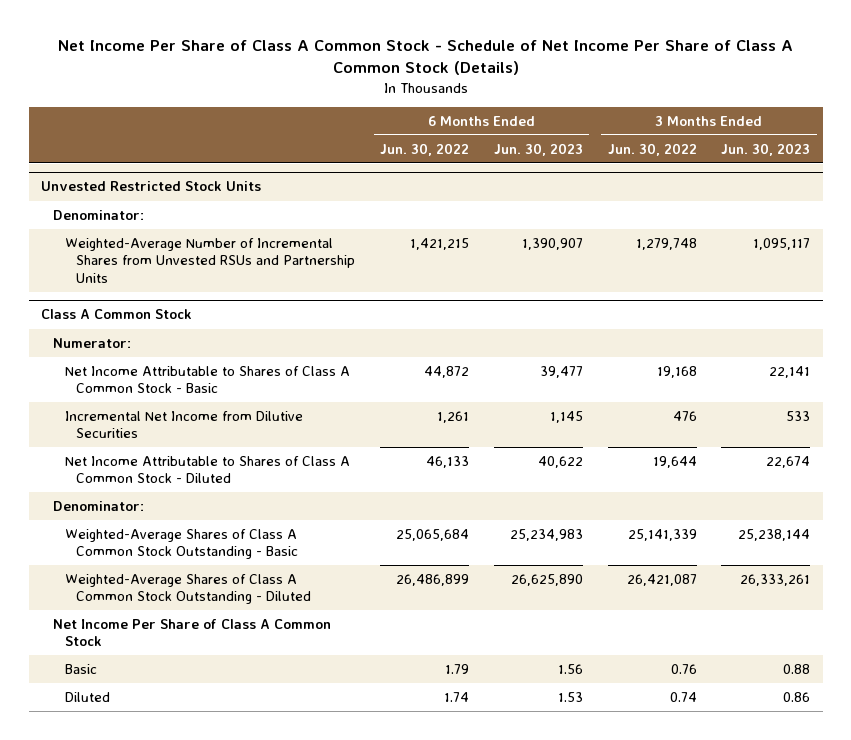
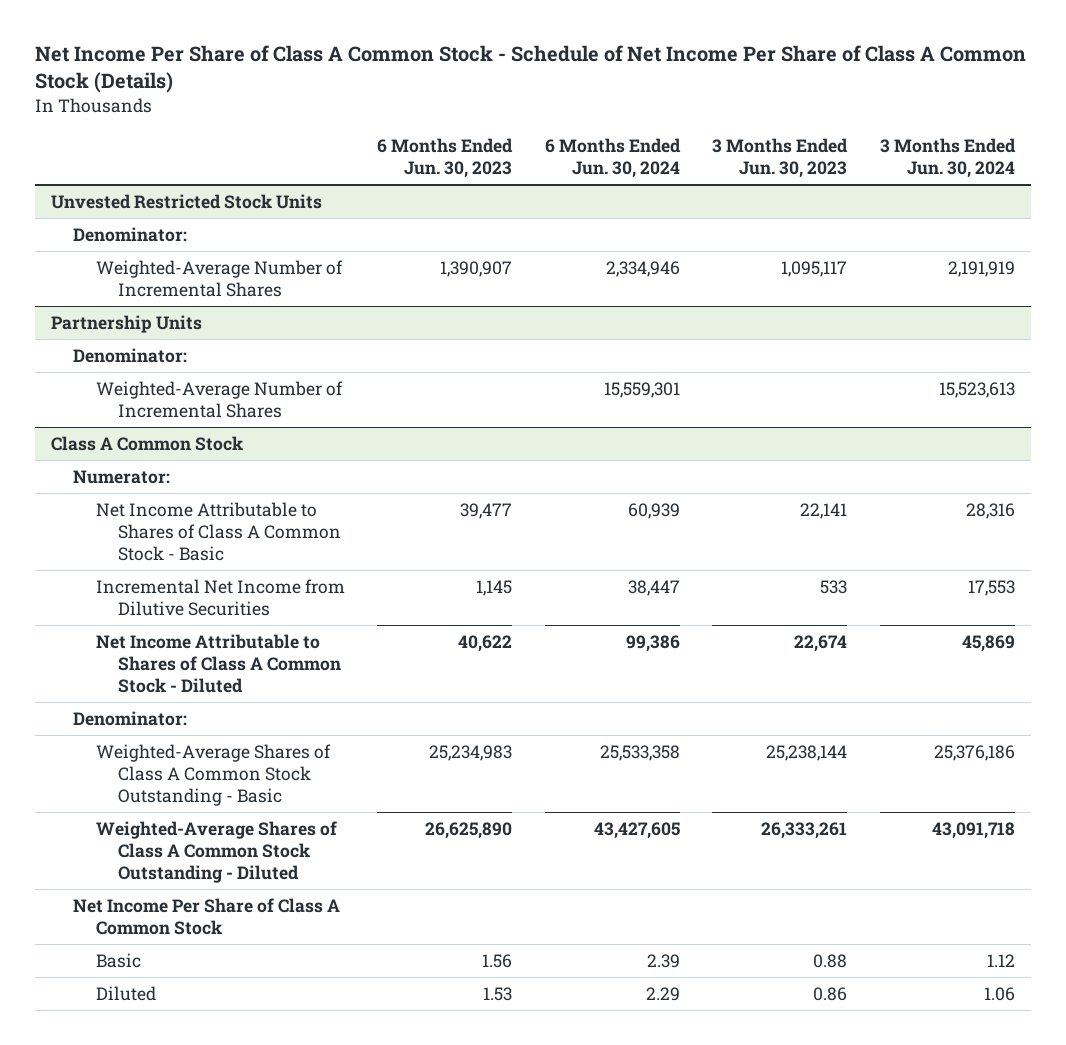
[380,142,470,156] Jun. 30, 2022 -> none
[607,142,697,156] Jun. 30, 2022 -> none
none -> [544,137,681,178] 6 Months Ended Jun. 30, 2024
none -> [879,137,1016,178] 3 Months Ended Jun. 30, 2024
[64,237,356,283] Weighted-Average Number of Incremental Shares from Unvested RSUs and Partnership Units -> [95,259,343,297] Weighted-Average Number of Incremental Shares
none -> [50,314,202,333] Partnership Units
none -> [73,347,188,363] Denominator:
none -> [95,380,343,418] Weighted-Average Number of Incremental Shares

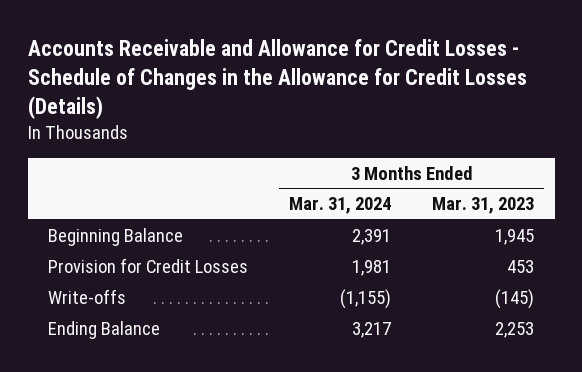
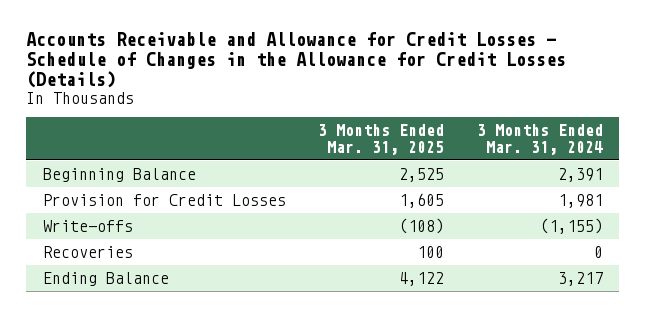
[432,197,535,215] Mar. 31, 2023 -> none
none -> [318,123,445,155] 3 Months Ended Mar. 31, 2025
none -> [42,246,133,259] Recoveries

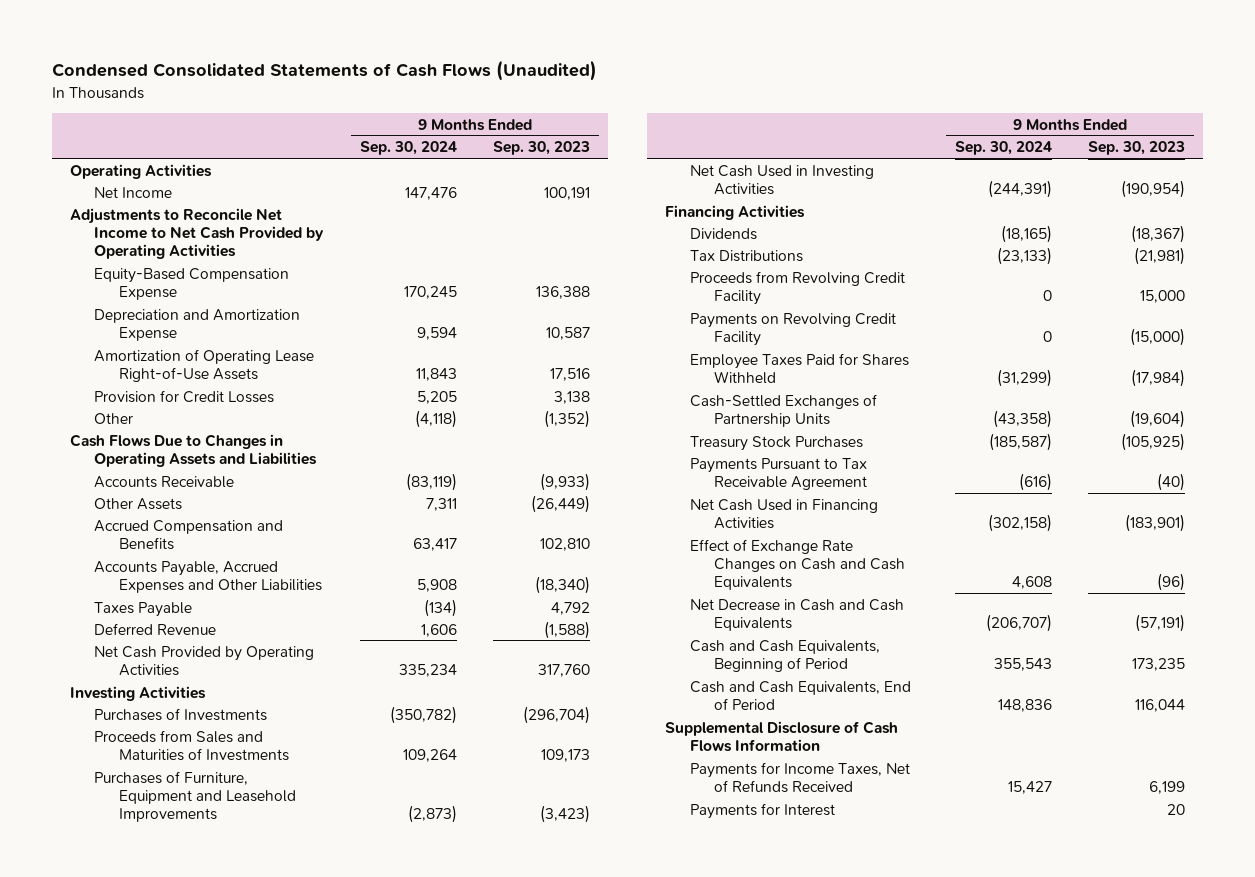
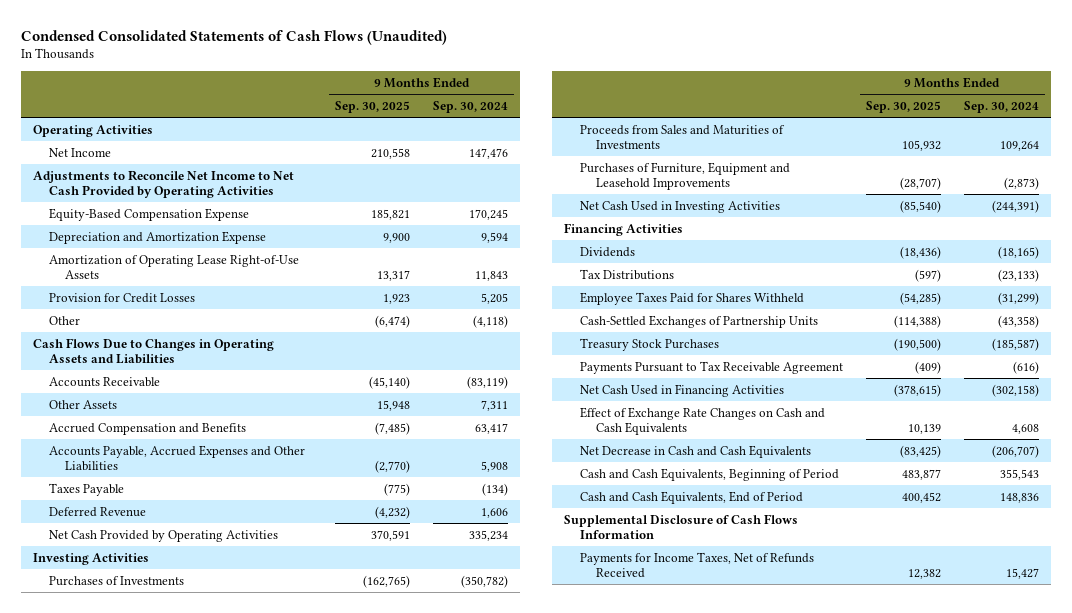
[492,141,590,156] Sep. 30, 2023 -> none
none -> [335,101,411,114] Sep. 30, 2025
[689,270,905,305] Proceeds from Revolving Credit Facility -> none
[689,312,896,346] Payments on Revolving Credit Facility -> none
[689,802,835,819] Payments for Interest -> none

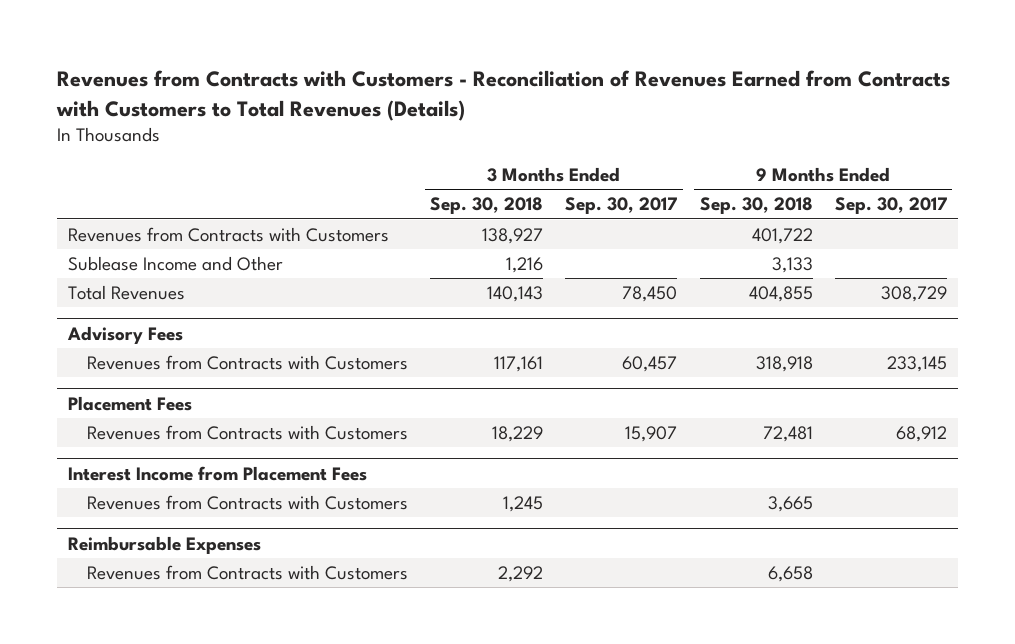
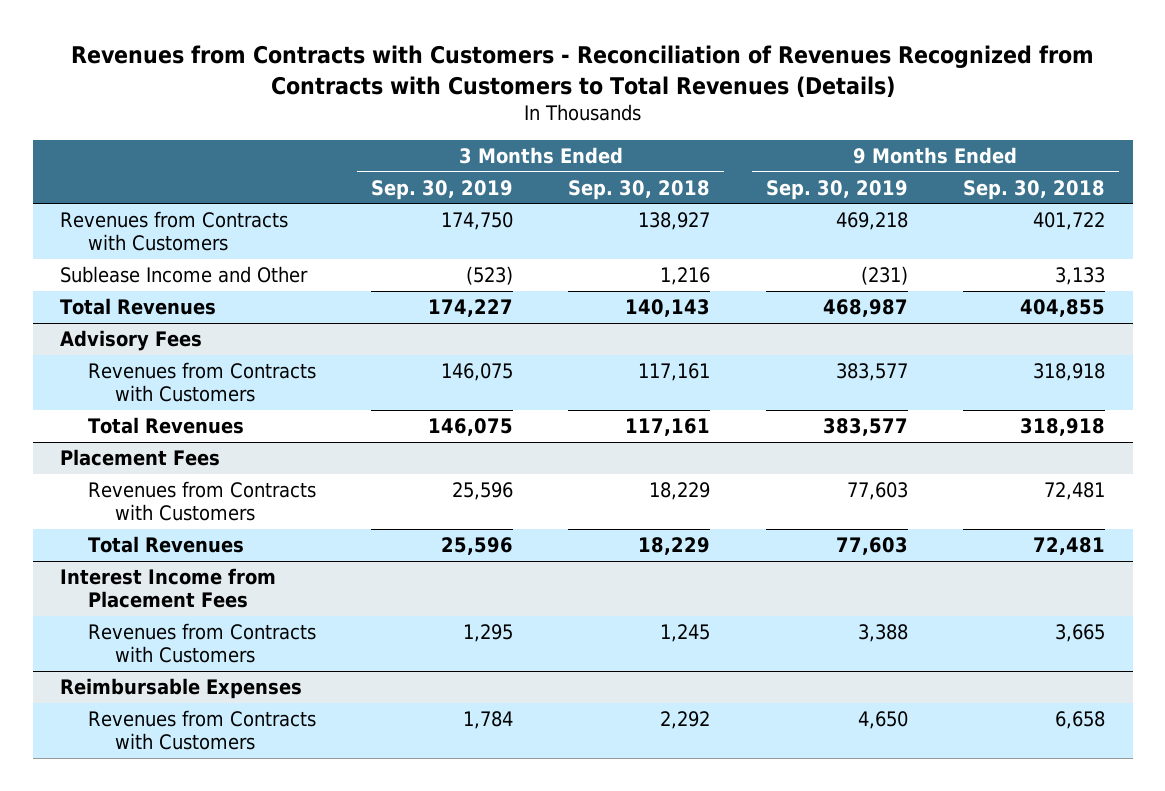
[55,70,950,121] Revenues from Contracts with Customers - Reconciliation of Revenues Earned from Contracts with Customers to Total Revenues (Details) -> [70,45,1094,98] Revenues from Contracts with Customers - Reconciliation of Revenues Recognized from Contracts with Customers to Total Revenues (Details)
[565,197,678,215] Sep. 30, 2017 -> none
[834,197,947,215] Sep. 30, 2017 -> none
none -> [371,179,514,200] Sep. 30, 2019
none -> [765,179,908,200] Sep. 30, 2019
none -> [87,417,244,435] Total Revenues
none -> [87,536,244,554] Total Revenues

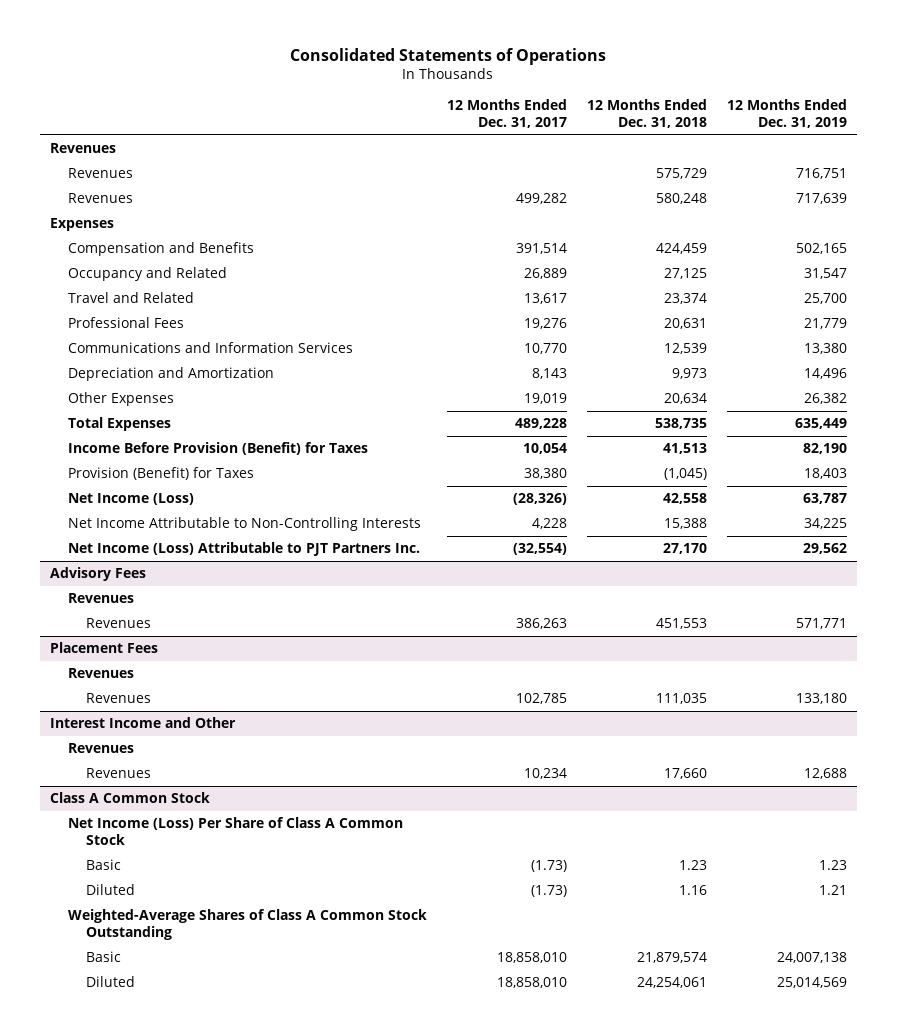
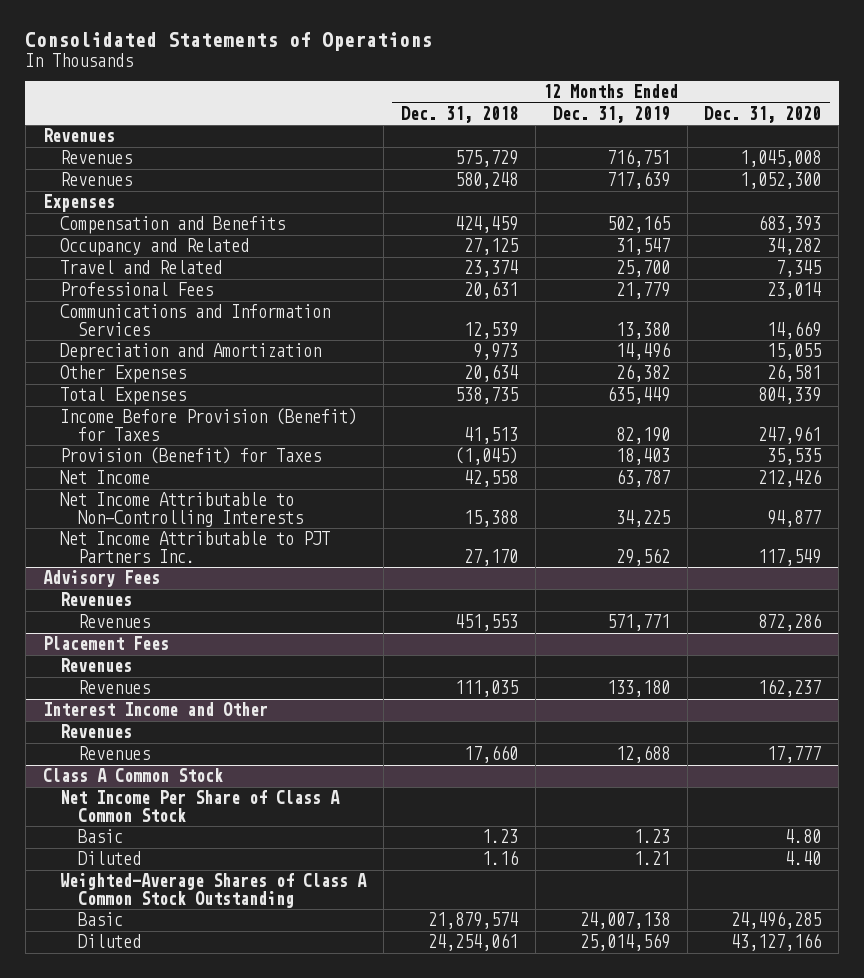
[446,99,567,129] 12 Months Ended Dec. 31, 2017 -> none
none -> [704,106,822,124] Dec. 31, 2020
[67,493,194,506] Net Income (Loss) -> [60,470,151,485] Net Income
[67,542,420,557] Net Income (Loss) Attributable to PJT Partners Inc. -> [60,531,331,563] Net Income Attributable to PJT Partners Inc.
[67,817,403,846] Net Income (Loss) Per Share of Class A Common Stock -> [60,790,341,822] Net Income Per Share of Class A Common Stock

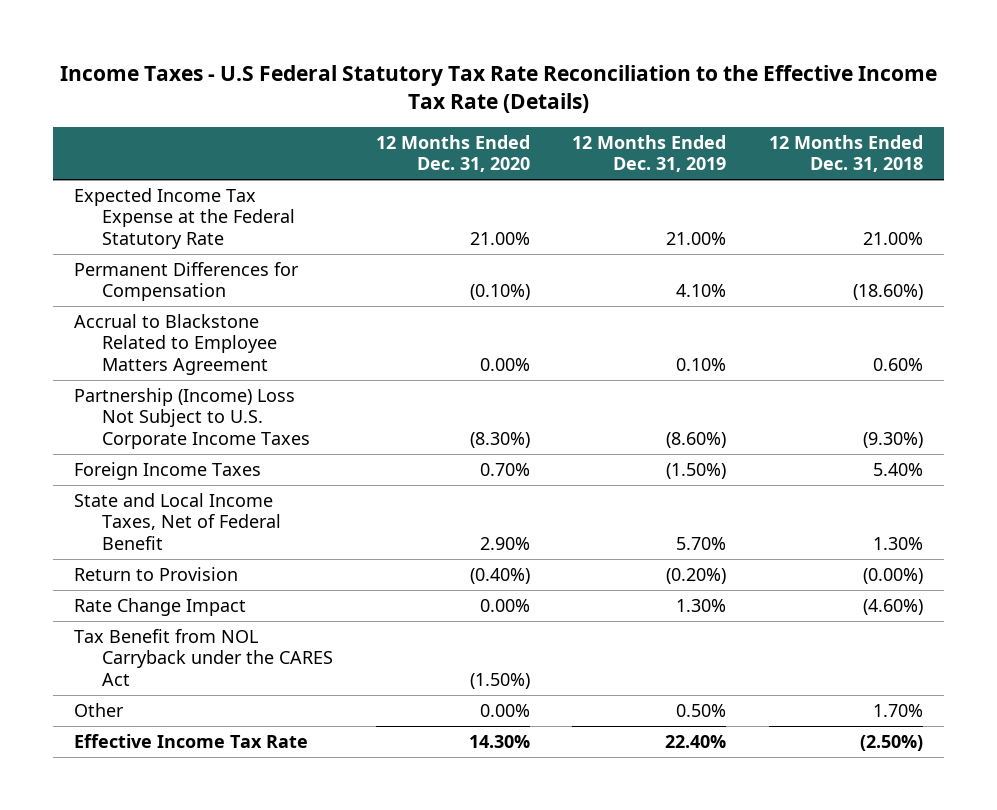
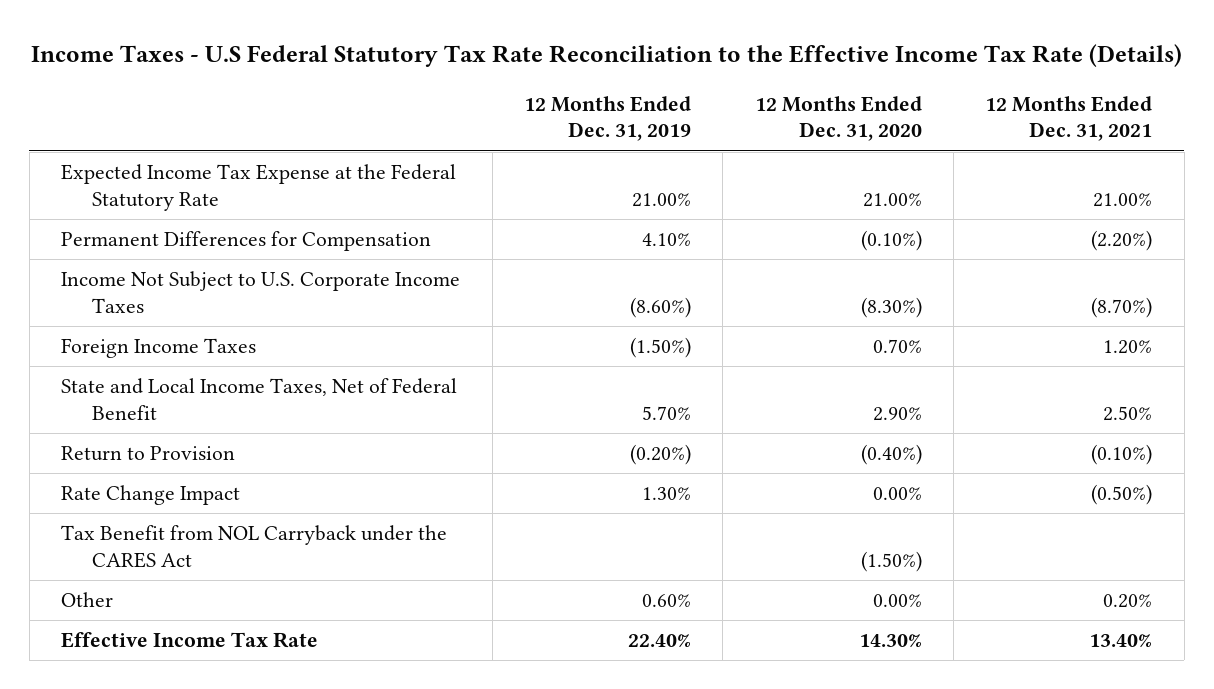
[768,135,923,173] 12 Months Ended Dec. 31, 2018 -> none
none -> [985,95,1153,142] 12 Months Ended Dec. 31, 2021
[74,314,278,375] Accrual to Blackstone Related to Employee Matters Agreement -> none
[74,388,311,449] Partnership (Income) Loss Not Subject to U.S. Corporate Income Taxes -> [61,271,461,313] Income Not Subject to U.S. Corporate Income Taxes
[676,704,727,718] 0.50% -> [641,594,691,608] 0.60%

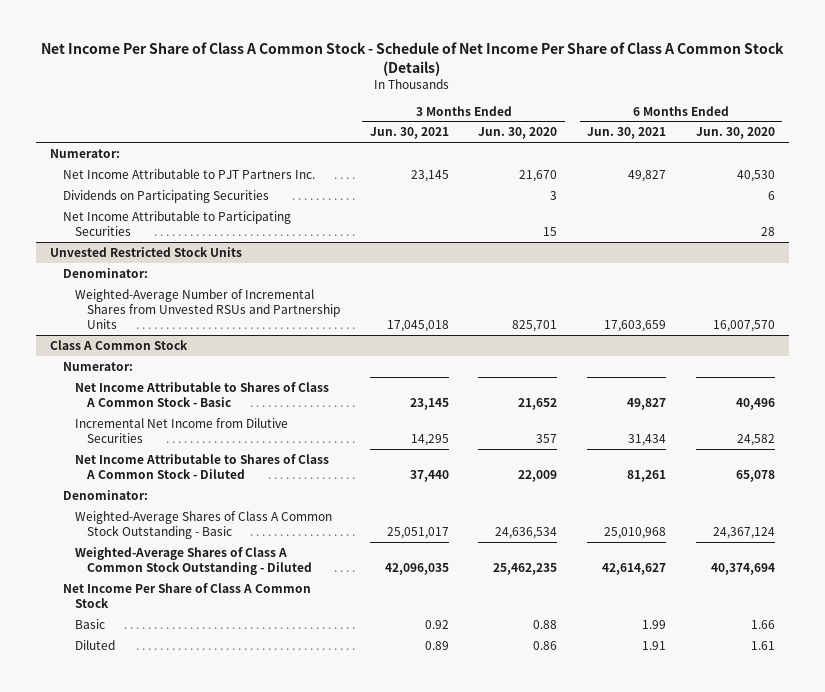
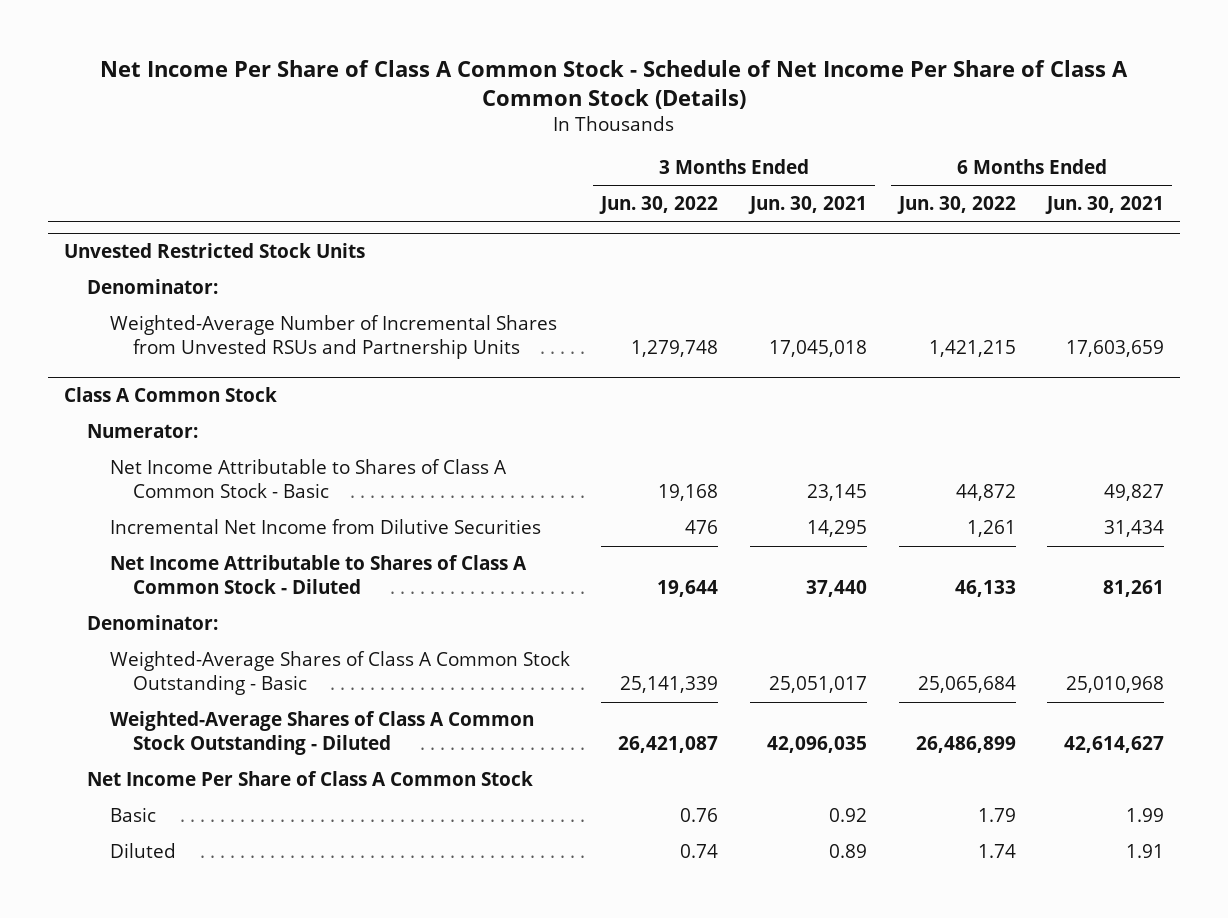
[478,127,558,140] Jun. 30, 2020 -> none
[695,127,775,140] Jun. 30, 2020 -> none
none -> [599,195,719,214] Jun. 30, 2022
none -> [896,195,1016,214] Jun. 30, 2022
[50,148,121,158] Numerator: -> none
[62,168,315,179] Net Income Attributable to PJT Partners Inc. -> none
[62,189,269,203] Dividends on Participating Securities -> none
[62,210,291,236] Net Income Attributable to Participating Securities -> none

